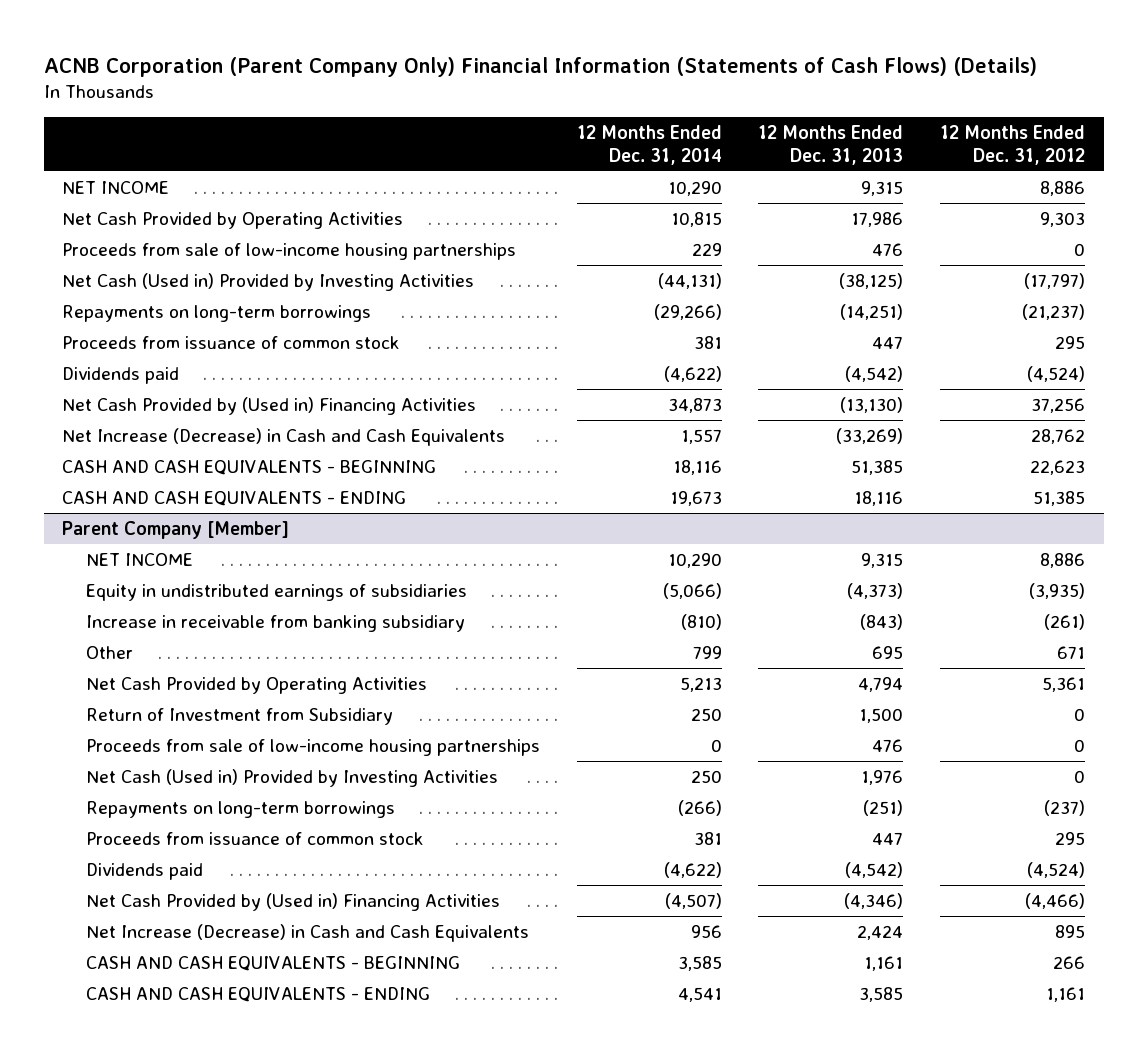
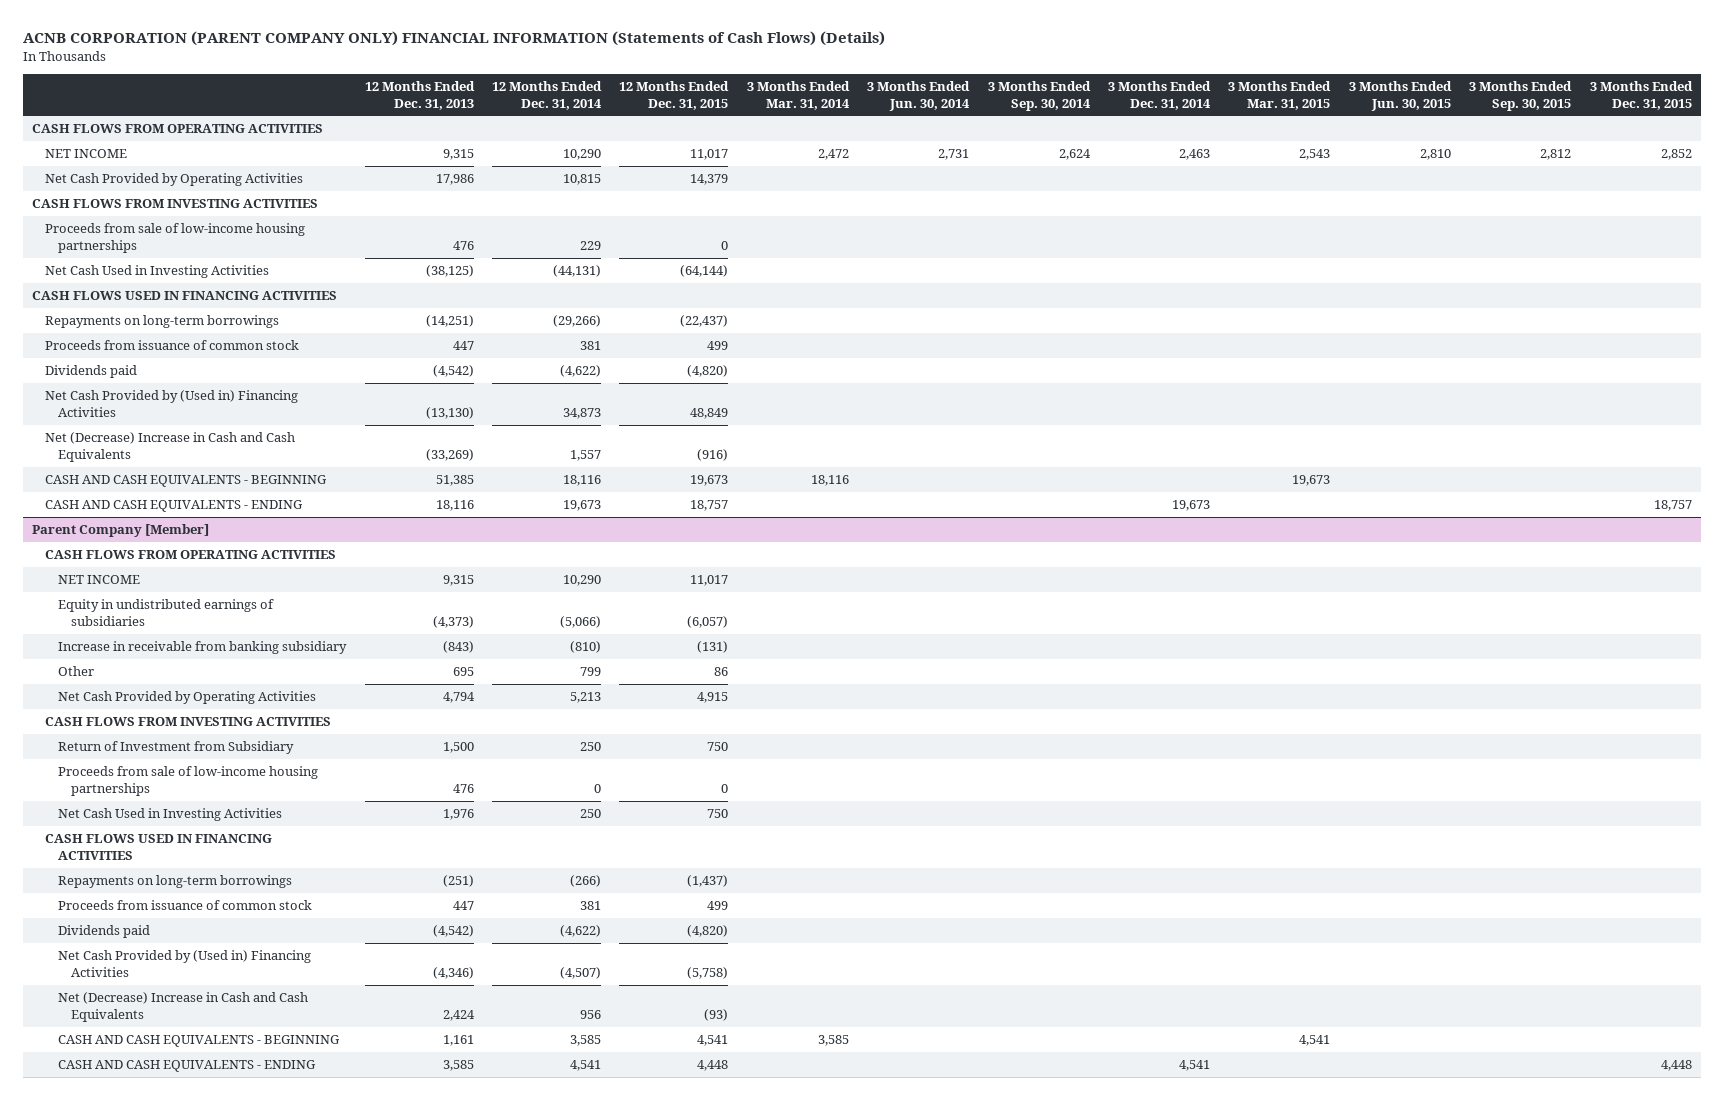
[43,56,1037,77] ACNB Corporation (Parent Company Only) Financial Information (Statements of Cash Flows) (Details) -> [22,30,885,46] ACNB CORPORATION (PARENT COMPANY ONLY) FINANCIAL INFORMATION (Statements of Cash Flows) (Details)
[940,124,1086,165] 12 Months Ended Dec. 31, 2012 -> none
none -> [619,80,730,110] 12 Months Ended Dec. 31, 2015
none -> [746,80,850,110] 3 Months Ended Mar. 31, 2014
none -> [867,80,971,111] 3 Months Ended Jun. 30, 2014
none -> [987,80,1091,111] 3 Months Ended Sep. 30, 2014
none -> [1108,80,1212,110] 3 Months Ended Dec. 31, 2014
none -> [1228,80,1332,110] 3 Months Ended Mar. 31, 2015
none -> [1348,80,1452,111] 3 Months Ended Jun. 30, 2015
none -> [1469,80,1573,111] 3 Months Ended Sep. 30, 2015
none -> [1589,80,1693,110] 3 Months Ended Dec. 31, 2015
none -> [31,124,323,134] CASH FLOWS FROM OPERATING ACTIVITIES
none -> [31,199,318,209] CASH FLOWS FROM INVESTING ACTIVITIES
[62,272,475,291] Net Cash (Used in) Provided by Investing Activities -> [44,265,269,279] Net Cash Used in Investing Activities
none -> [31,291,337,301] CASH FLOWS USED IN FINANCING ACTIVITIES
[62,427,506,446] Net Increase (Decrease) in Cash and Cash Equivalents -> [44,432,295,462] Net (Decrease) Increase in Cash and Cash Equivalents
none -> [44,550,336,560] CASH FLOWS FROM OPERATING ACTIVITIES
none -> [44,717,331,727] CASH FLOWS FROM INVESTING ACTIVITIES
[85,768,498,787] Net Cash (Used in) Provided by Investing Activities -> [58,808,283,822] Net Cash Used in Investing Activities
none -> [44,834,272,860] CASH FLOWS USED IN FINANCING ACTIVITIES
[85,923,529,942] Net Increase (Decrease) in Cash and Cash Equivalents -> [58,992,309,1022] Net (Decrease) Increase in Cash and Cash Equivalents

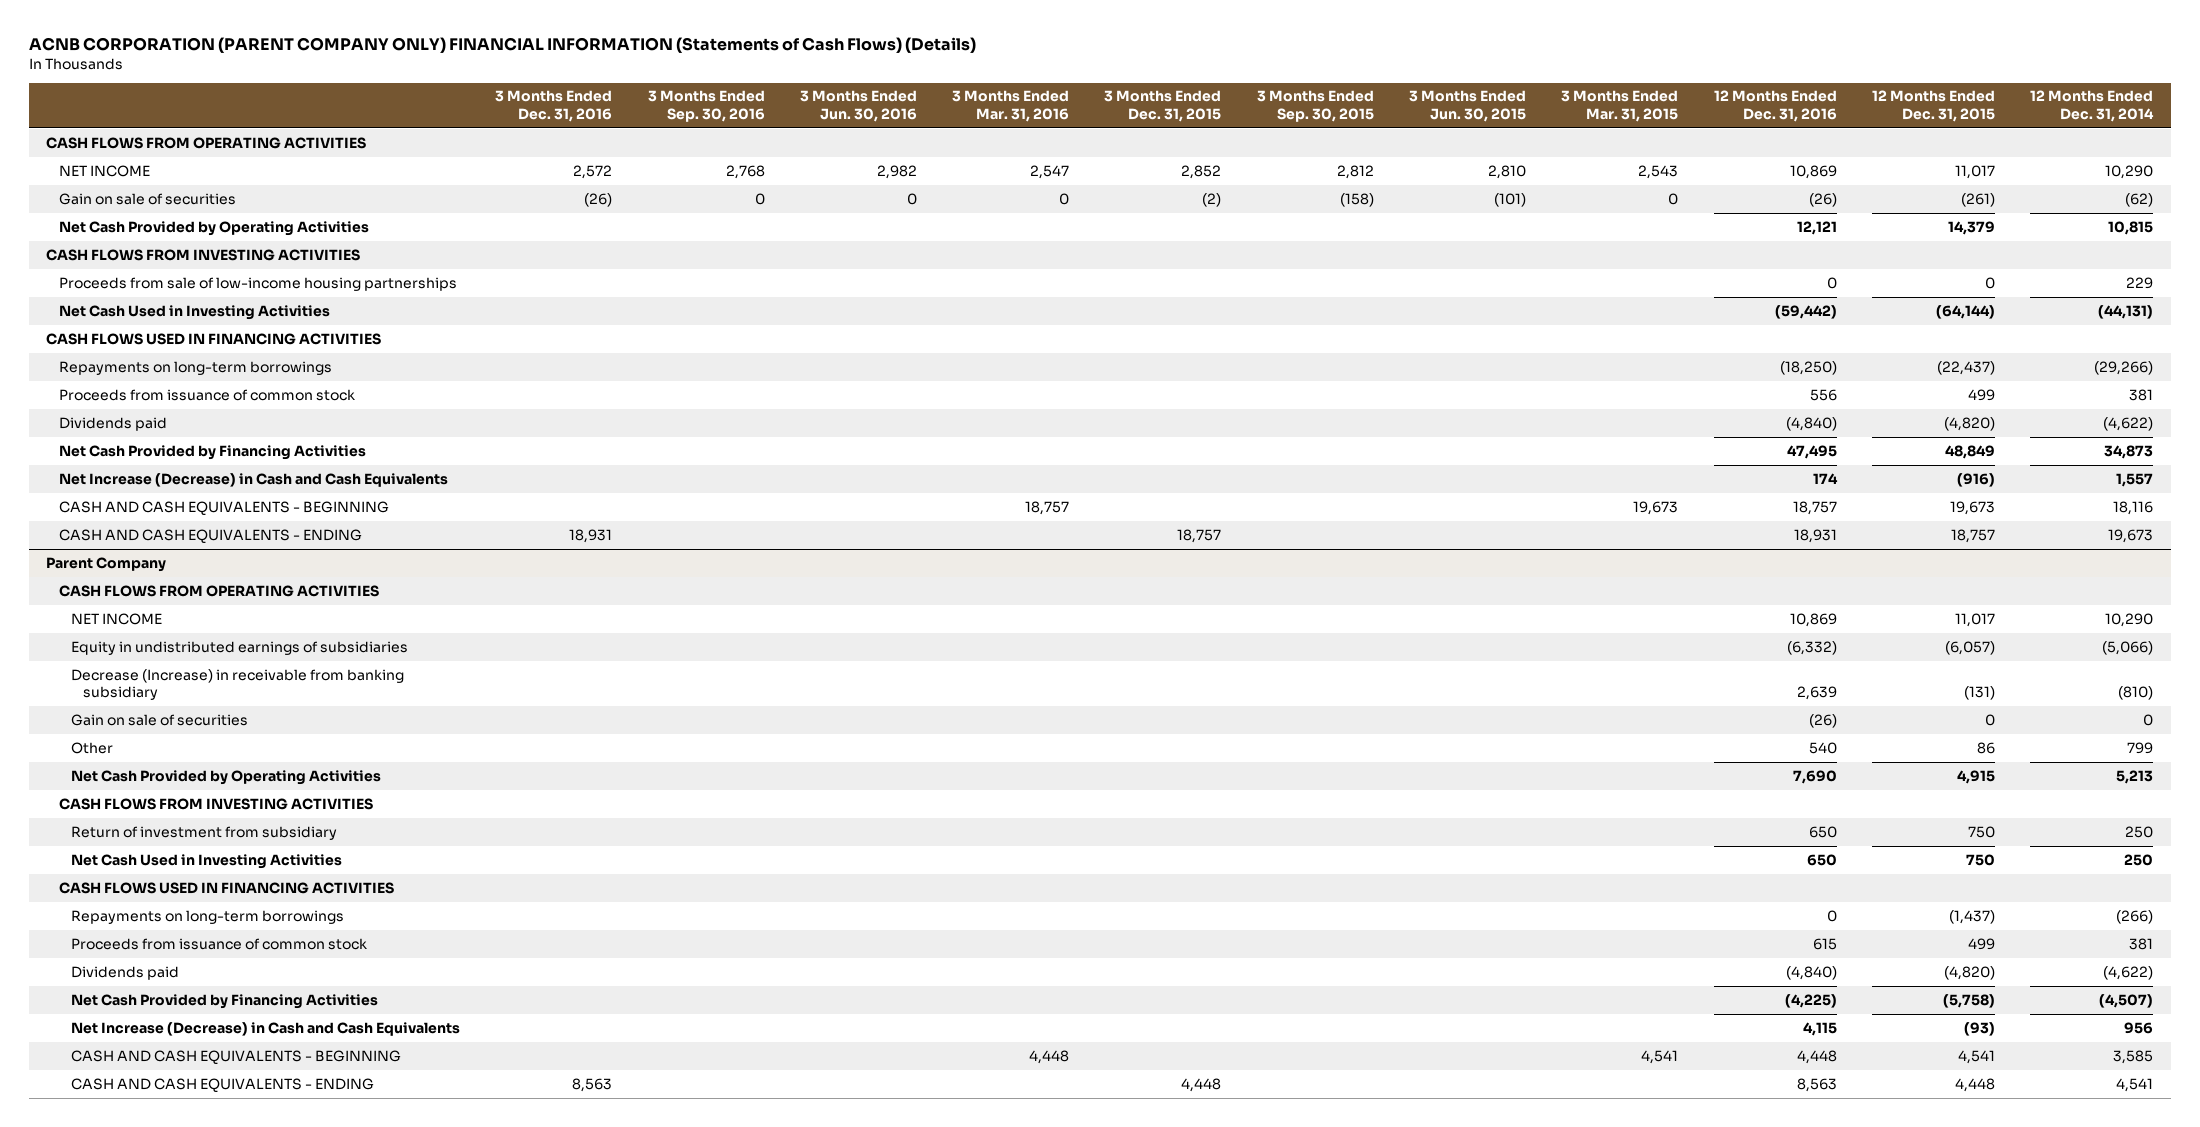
[364,80,475,110] 12 Months Ended Dec. 31, 2013 -> none
[746,80,850,110] 3 Months Ended Mar. 31, 2014 -> none
[867,80,971,111] 3 Months Ended Jun. 30, 2014 -> none
[987,80,1091,111] 3 Months Ended Sep. 30, 2014 -> none
[1108,80,1212,110] 3 Months Ended Dec. 31, 2014 -> none
none -> [495,90,613,122] 3 Months Ended Dec. 31, 2016
none -> [647,90,765,122] 3 Months Ended Sep. 30, 2016
none -> [799,90,917,122] 3 Months Ended Jun. 30, 2016
none -> [952,90,1070,122] 3 Months Ended Mar. 31, 2016
none -> [1713,90,1837,122] 12 Months Ended Dec. 31, 2016
none -> [58,192,236,205] Gain on sale of securities
[44,390,298,417] Net Cash Provided by (Used in) Financing Activities -> [58,444,366,460] Net Cash Provided by Financing Activities
[44,432,295,462] Net (Decrease) Increase in Cash and Cash Equivalents -> [58,472,448,487] Net Increase (Decrease) in Cash and Cash Equivalents
[31,524,209,538] Parent Company [Member] -> [46,556,167,572] Parent Company
[58,641,348,655] Increase in receivable from banking subsidiary -> [71,668,405,701] Decrease (Increase) in receivable from banking subsidiary
none -> [71,713,249,726] Gain on sale of securities
[58,766,319,796] Proceeds from sale of low-income housing partnerships -> none
[58,741,295,755] Return of Investment from Subsidiary -> [71,825,338,840] Return of investment from subsidiary
[58,950,312,977] Net Cash Provided by (Used in) Financing Activities -> [71,993,379,1009] Net Cash Provided by Financing Activities
[58,992,309,1022] Net (Decrease) Increase in Cash and Cash Equivalents -> [71,1021,461,1036] Net Increase (Decrease) in Cash and Cash Equivalents

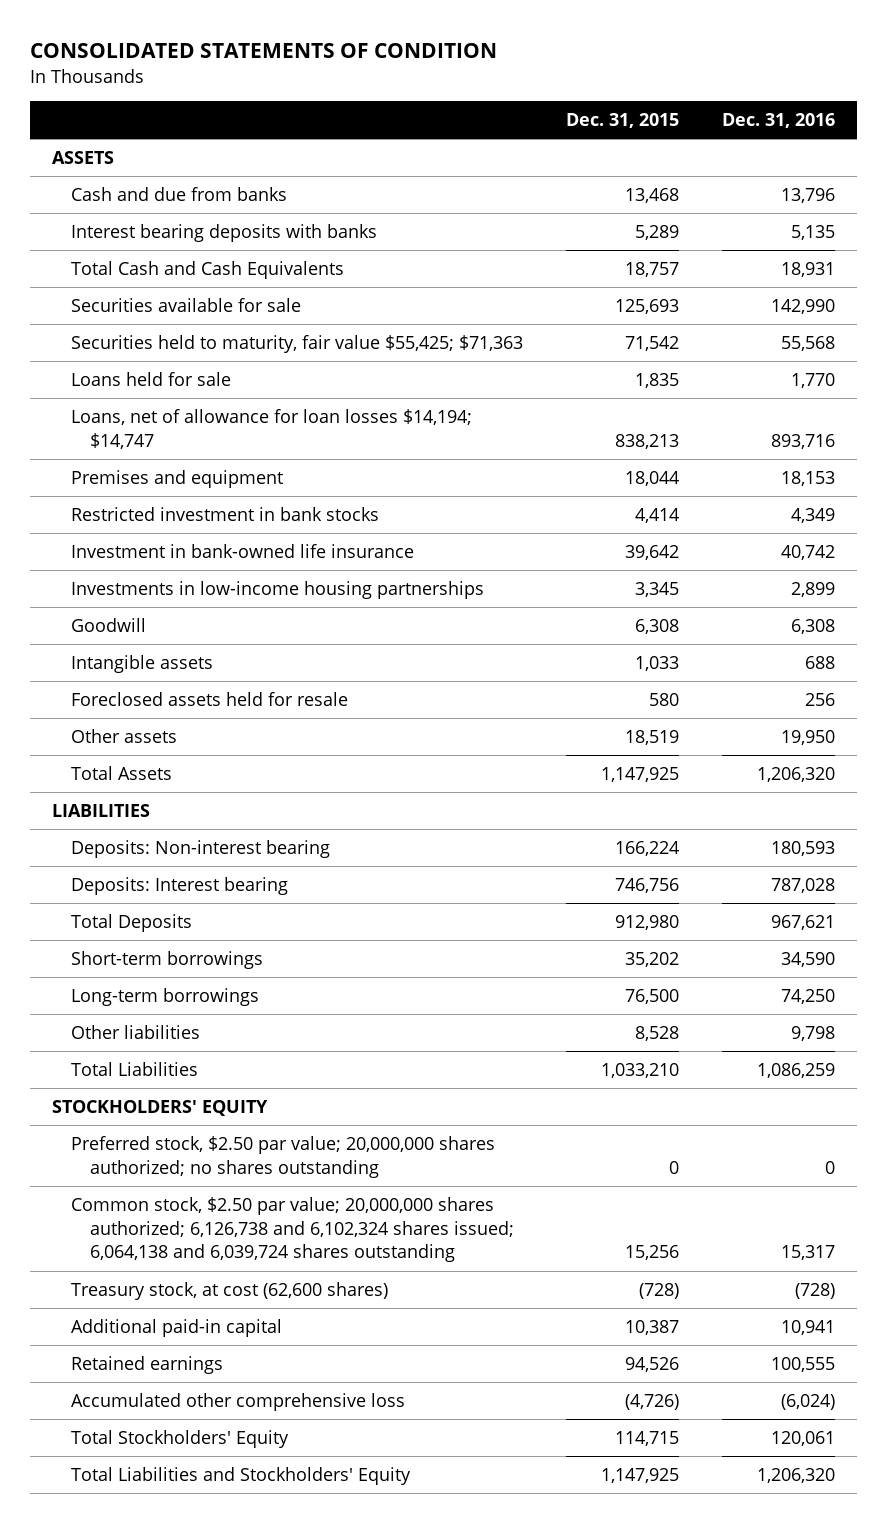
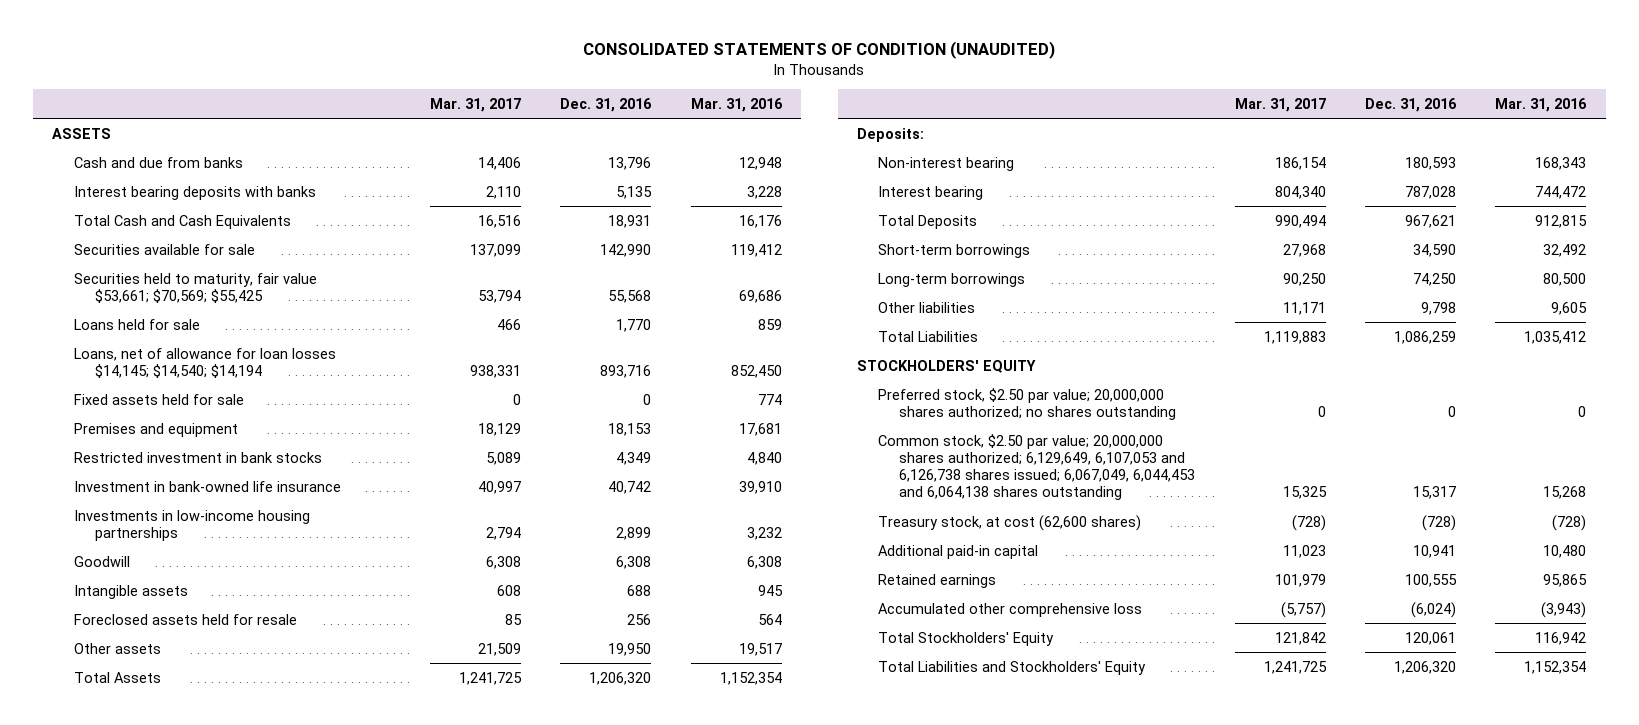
[30,43,498,59] CONSOLIDATED STATEMENTS OF CONDITION -> [583,41,1056,60] CONSOLIDATED STATEMENTS OF CONDITION (UNAUDITED)
[565,113,679,129] Dec. 31, 2015 -> none
none -> [429,97,521,112] Mar. 31, 2017
none -> [690,97,783,112] Mar. 31, 2016
[70,335,523,354] Securities held to maturity, fair value $55,425; $71,363 -> [73,272,317,303] Securities held to maturity, fair value $53,661; $70,569; $55,425
[70,409,472,449] Loans, net of allowance for loan losses $14,194; $14,747 -> [73,347,336,378] Loans, net of allowance for loan losses $14,145; $14,540; $14,194
none -> [73,393,244,405] Fixed assets held for sale
[51,804,150,818] LIABILITIES -> none
none -> [857,127,925,142] Deposits:
[70,840,330,859] Deposits: Non-interest bearing -> [878,156,1015,171] Non-interest bearing
[70,877,288,896] Deposits: Interest bearing -> [878,185,984,200] Interest bearing
[70,1197,514,1263] Common stock, $2.50 par value; 20,000,000 shares authorized; 6,126,738 and 6,102,324 shares issued; 6,064,138 and 6,039,724 shares outstanding -> [878,433,1196,501] Common stock, $2.50 par value; 20,000,000 shares authorized; 6,129,649, 6,107,053 and 6,126,738 shares issued; 6,067,049, 6,044,453 and 6,064,138 shares outstanding

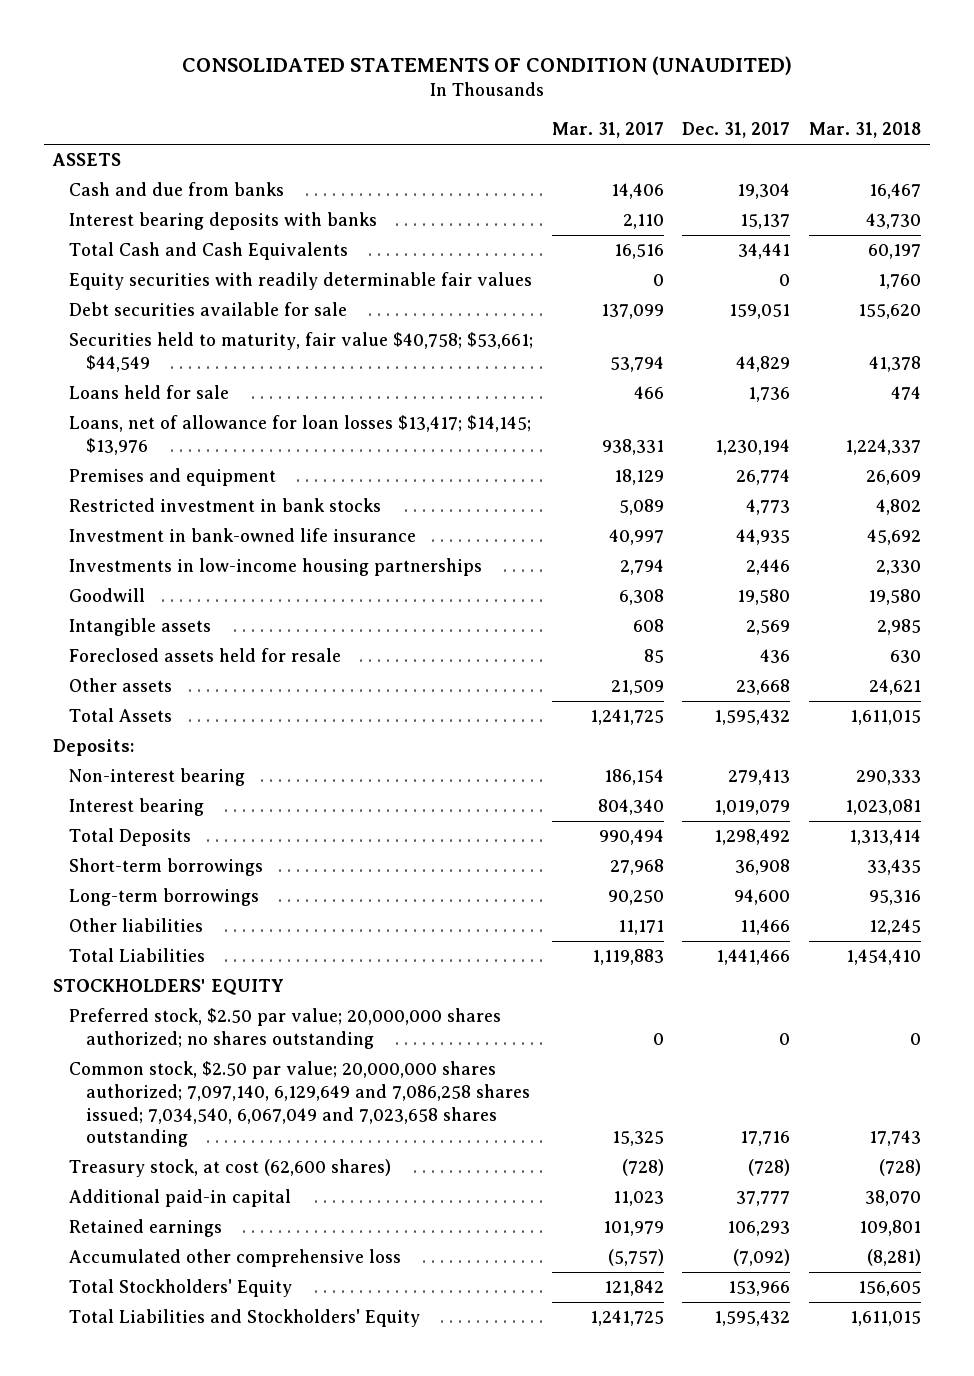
[560,97,653,112] Dec. 31, 2016 -> none
[690,97,783,112] Mar. 31, 2016 -> none
none -> [682,122,791,139] Dec. 31, 2017
none -> [808,122,921,139] Mar. 31, 2018
none -> [69,272,533,291] Equity securities with readily determinable fair values
[73,243,255,255] Securities available for sale -> [69,302,348,317] Debt securities available for sale
[73,272,317,303] Securities held to maturity, fair value $53,661; $70,569; $55,425 -> [69,332,534,372] Securities held to maturity, fair value $40,758; $53,661; $44,549
[73,393,244,405] Fixed assets held for sale -> none
[73,347,336,378] Loans, net of allowance for loan losses $14,145; $14,540; $14,194 -> [69,415,532,455] Loans, net of allowance for loan losses $13,417; $14,145; $13,976
[878,433,1196,501] Common stock, $2.50 par value; 20,000,000 shares authorized; 6,129,649, 6,107,053 and 6,126,738 shares issued; 6,067,049, 6,044,453 and 6,064,138 shares outstanding -> [69,1061,530,1148] Common stock, $2.50 par value; 20,000,000 shares authorized; 7,097,140, 6,129,649 and 7,086,258 shares issued; 7,034,540, 6,067,049 and 7,023,658 shares outstanding

